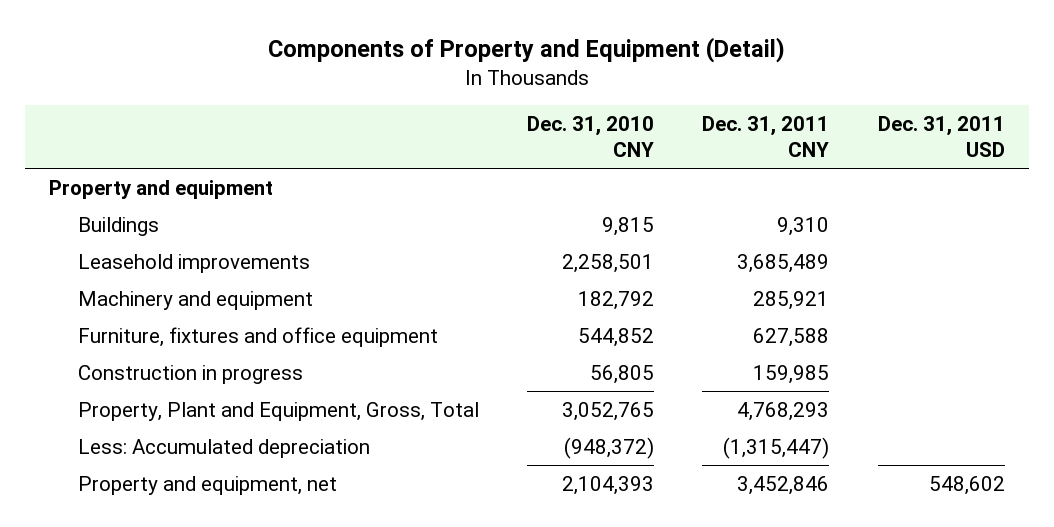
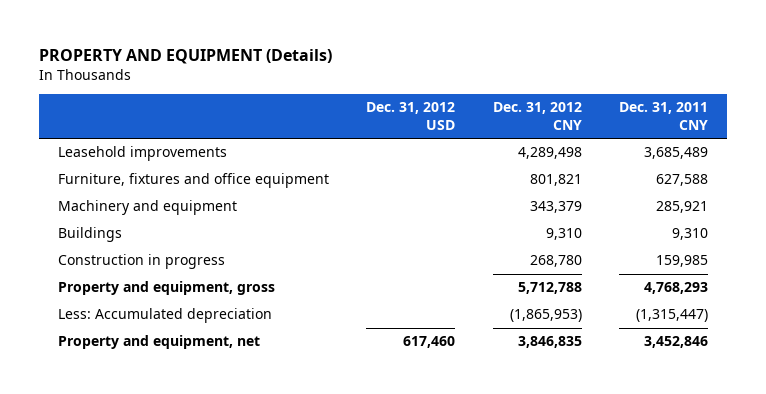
[267,37,785,64] Components of Property and Equipment (Detail) -> [39,49,333,65] PROPERTY AND EQUIPMENT (Details)
[527,116,655,157] Dec. 31, 2010 CNY -> none
[877,116,1005,157] Dec. 31, 2011 USD -> none
none -> [366,102,456,130] Dec. 31, 2012 USD
none -> [492,102,582,130] Dec. 31, 2012 CNY
[49,179,274,199] Property and equipment -> none
[78,290,314,310] Machinery and equipment -> [58,200,238,216] Machinery and equipment
[78,216,160,236] Buildings -> [58,227,123,243] Buildings
[78,401,480,421] Property, Plant and Equipment, Gross, Total -> [58,281,276,296] Property and equipment, gross

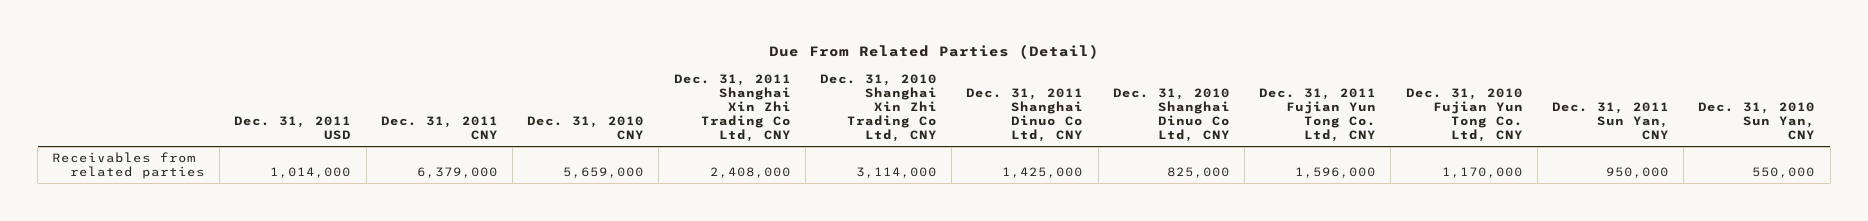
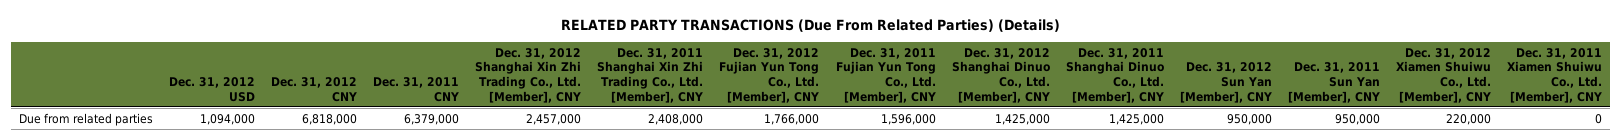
[768,43,1099,59] Due From Related Parties (Detail) -> [561,18,1061,32] RELATED PARTY TRANSACTIONS (Due From Related Parties) (Details)
[234,116,352,141] Dec. 31, 2011 USD -> none
[527,116,645,141] Dec. 31, 2010 CNY -> none
[673,73,791,143] Dec. 31, 2011 Shanghai Xin Zhi Trading Co Ltd, CNY -> none
[819,73,937,143] Dec. 31, 2010 Shanghai Xin Zhi Trading Co Ltd, CNY -> none
[966,87,1084,143] Dec. 31, 2011 Shanghai Dinuo Co Ltd, CNY -> none
[1112,87,1230,143] Dec. 31, 2010 Shanghai Dinuo Co Ltd, CNY -> none
[1259,87,1377,143] Dec. 31, 2011 Fujian Yun Tong Co. Ltd, CNY -> none
[1405,87,1523,143] Dec. 31, 2010 Fujian Yun Tong Co. Ltd, CNY -> none
[1552,102,1670,141] Dec. 31, 2011 Sun Yan, CNY -> none
[1698,102,1816,141] Dec. 31, 2010 Sun Yan, CNY -> none
none -> [168,76,255,102] Dec. 31, 2012 USD
none -> [270,76,357,102] Dec. 31, 2012 CNY
none -> [475,47,582,103] Dec. 31, 2012 Shanghai Xin Zhi Trading Co., Ltd. [Member], CNY
none -> [597,47,704,103] Dec. 31, 2011 Shanghai Xin Zhi Trading Co., Ltd. [Member], CNY
none -> [719,47,820,103] Dec. 31, 2012 Fujian Yun Tong Co., Ltd. [Member], CNY
none -> [835,47,936,103] Dec. 31, 2011 Fujian Yun Tong Co., Ltd. [Member], CNY
none -> [951,47,1050,103] Dec. 31, 2012 Shanghai Dinuo Co., Ltd. [Member], CNY
none -> [1065,47,1164,103] Dec. 31, 2011 Shanghai Dinuo Co., Ltd. [Member], CNY
none -> [1179,62,1272,103] Dec. 31, 2012 Sun Yan [Member], CNY
none -> [1288,62,1381,103] Dec. 31, 2011 Sun Yan [Member], CNY
none -> [1396,47,1492,103] Dec. 31, 2012 Xiamen Shuiwu Co., Ltd. [Member], CNY
none -> [1507,47,1603,103] Dec. 31, 2011 Xiamen Shuiwu Co., Ltd. [Member], CNY
[52,152,205,180] Receivables from related parties -> [18,112,153,126] Due from related parties

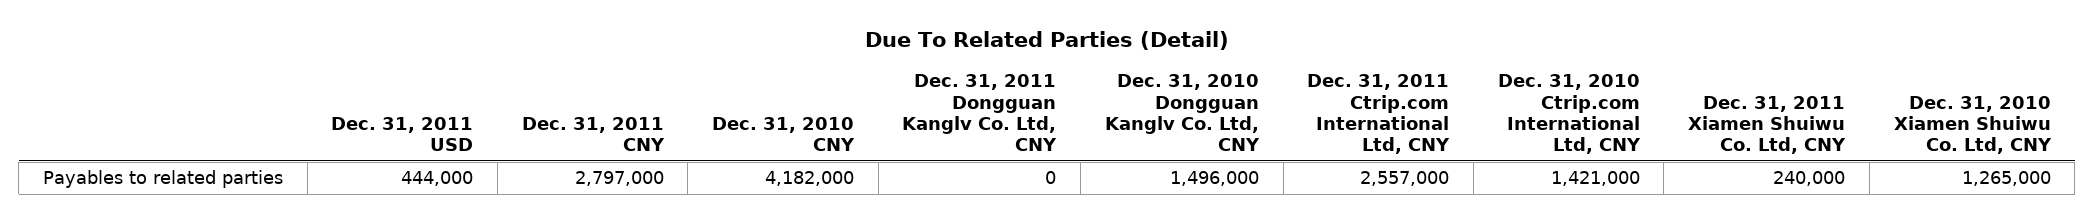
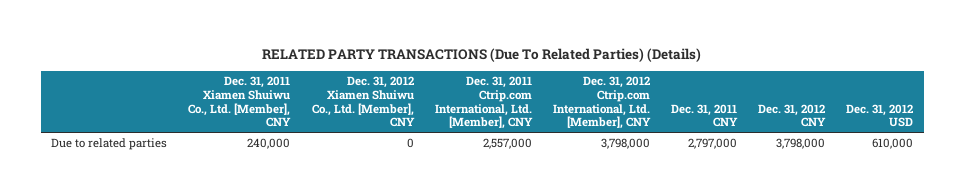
[864,30,1229,50] Due To Related Parties (Detail) -> [262,47,702,62] RELATED PARTY TRANSACTIONS (Due To Related Parties) (Details)
[331,117,474,152] Dec. 31, 2011 USD -> none
[712,117,856,152] Dec. 31, 2010 CNY -> none
[902,74,1058,152] Dec. 31, 2011 Dongguan Kanglv Co. Ltd, CNY -> none
[1104,74,1260,152] Dec. 31, 2010 Dongguan Kanglv Co. Ltd, CNY -> none
[1307,74,1451,155] Dec. 31, 2011 Ctrip.com International Ltd, CNY -> none
[1497,74,1641,155] Dec. 31, 2010 Ctrip.com International Ltd, CNY -> none
[1688,95,1847,155] Dec. 31, 2011 Xiamen Shuiwu Co. Ltd, CNY -> none
[1893,95,2052,155] Dec. 31, 2010 Xiamen Shuiwu Co. Ltd, CNY -> none
none -> [188,75,292,128] Dec. 31, 2011 Xiamen Shuiwu Co., Ltd. [Member], CNY
none -> [311,75,415,128] Dec. 31, 2012 Xiamen Shuiwu Co., Ltd. [Member], CNY
none -> [434,75,533,130] Dec. 31, 2011 Ctrip.com International, Ltd. [Member], CNY
none -> [552,75,651,130] Dec. 31, 2012 Ctrip.com International, Ltd. [Member], CNY
none -> [758,103,827,128] Dec. 31, 2012 CNY
none -> [846,103,914,128] Dec. 31, 2012 USD
[42,170,283,189] Payables to related parties -> [51,138,168,151] Due to related parties

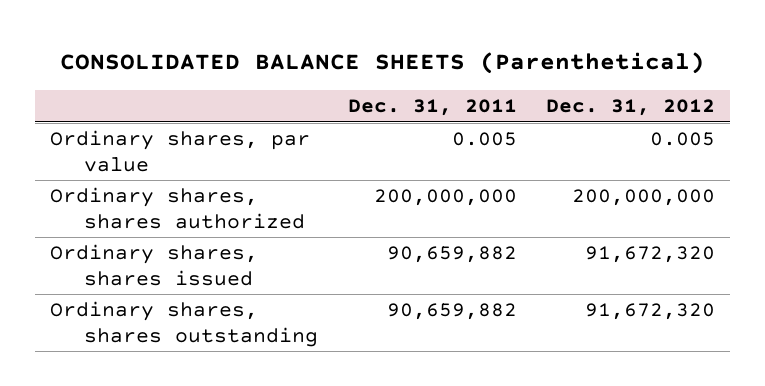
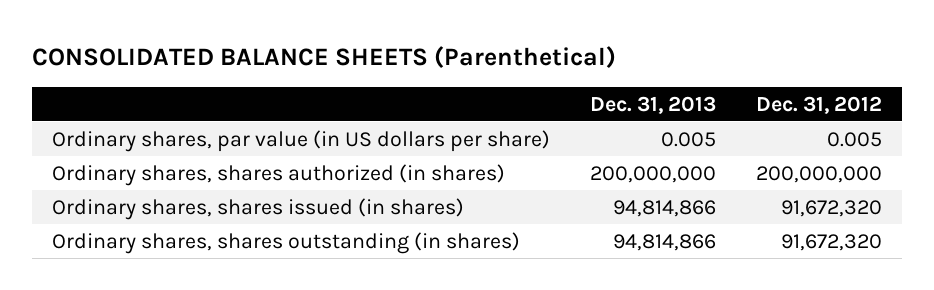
[347,99,517,117] Dec. 31, 2011 -> none
none -> [589,95,716,114] Dec. 31, 2013
[50,130,311,172] Ordinary shares, par value -> [51,129,550,152] Ordinary shares, par value (in US dollars per share)
[50,187,306,229] Ordinary shares, shares authorized -> [51,163,505,186] Ordinary shares, shares authorized (in shares)
[50,244,259,286] Ordinary shares, shares issued -> [51,197,464,220] Ordinary shares, shares issued (in shares)
[50,301,319,347] Ordinary shares, shares outstanding -> [51,231,520,254] Ordinary shares, shares outstanding (in shares)

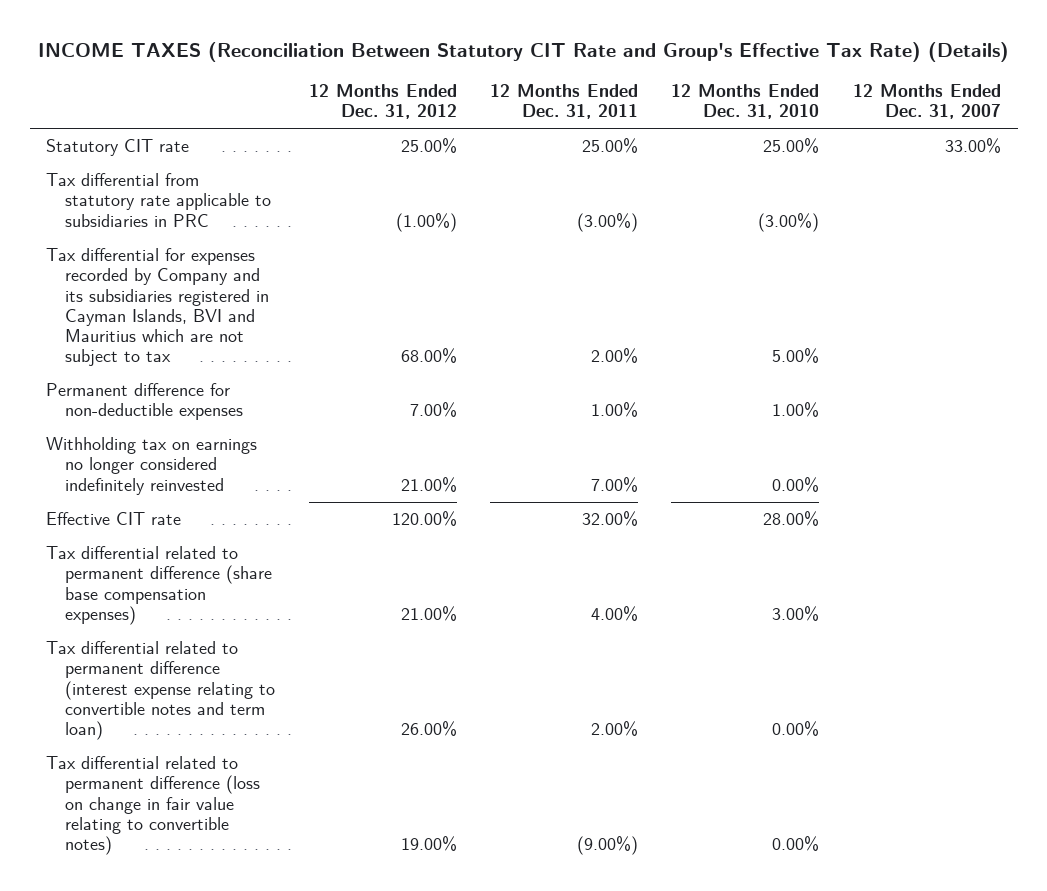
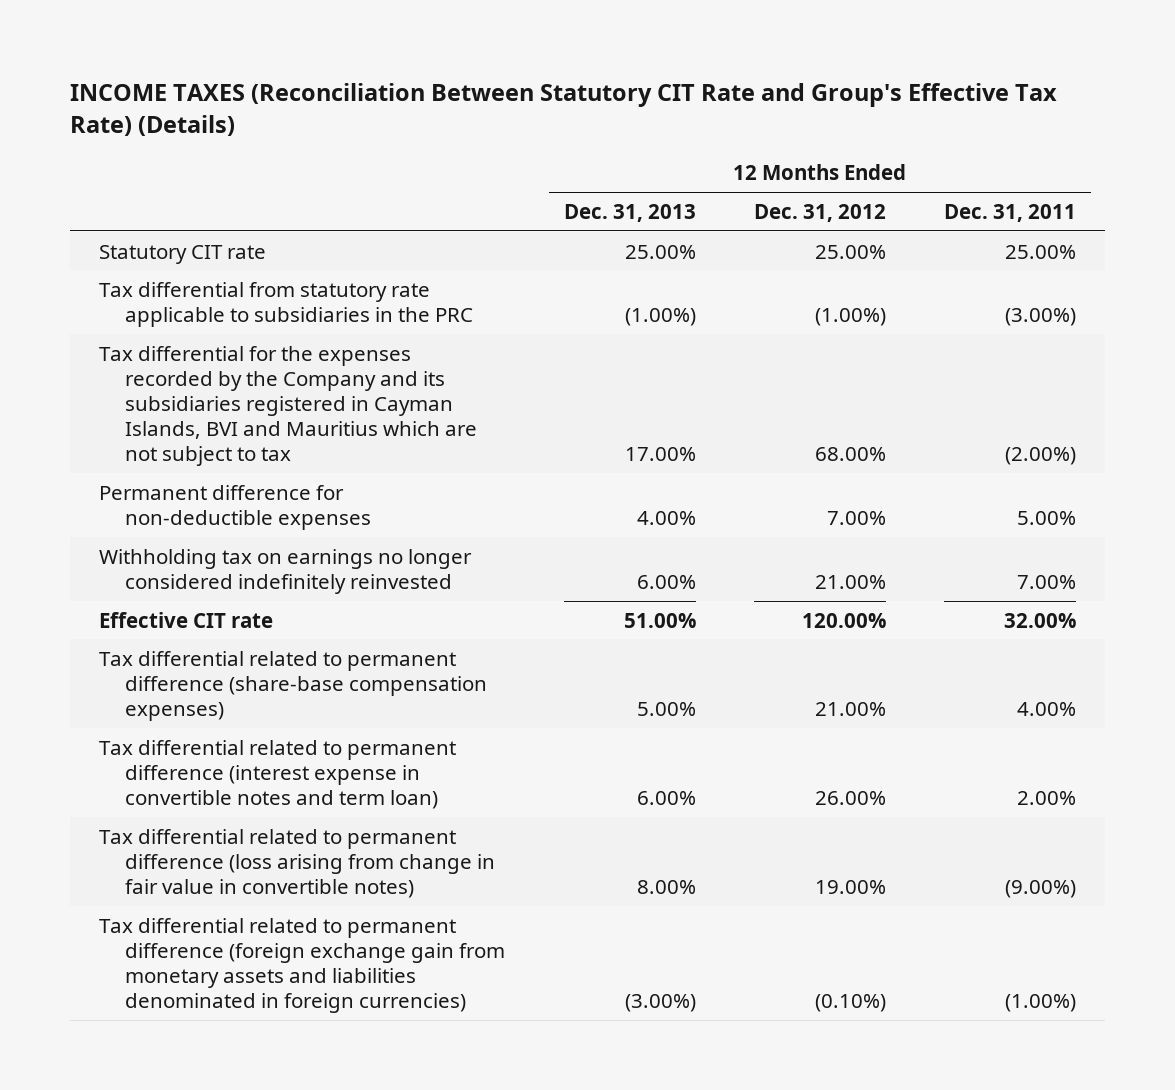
[671,84,820,120] 12 Months Ended Dec. 31, 2010 -> none
[852,84,1001,120] 12 Months Ended Dec. 31, 2007 -> none
none -> [563,203,696,222] Dec. 31, 2013
[46,173,272,227] Tax differential from statutory rate applicable to subsidiaries in PRC -> [98,281,474,327] Tax differential from statutory rate applicable to subsidiaries in the PRC
[46,248,270,367] Tax differential for expenses recorded by Company and its subsidiaries registered in Cayman Islands, BVI and Mauritius which are not subject to tax -> [98,345,478,466] Tax differential for the expenses recorded by the Company and its subsidiaries registered in Cayman Islands, BVI and Mauritius which are not subject to tax
[591,348,639,364] 2.00% -> [1005,446,1077,465] (2.00%)
[591,402,639,418] 1.00% -> [1017,510,1077,525] 5.00%
[46,546,273,625] Tax differential related to permanent difference (share base compensation expenses) -> [98,650,488,721] Tax differential related to permanent difference (share-base compensation expenses)
[46,641,276,741] Tax differential related to permanent difference (interest expense relating to convertible notes and term loan) -> [98,739,456,809] Tax differential related to permanent difference (interest expense in convertible notes and term loan)
[46,756,261,856] Tax differential related to permanent difference (loss on change in fair value relating to convertible notes) -> [98,828,496,898] Tax differential related to permanent difference (loss arising from change in fair value in convertible notes)
none -> [98,917,506,1013] Tax differential related to permanent difference (foreign exchange gain from monetary assets and liabilities denominated in foreign currencies)

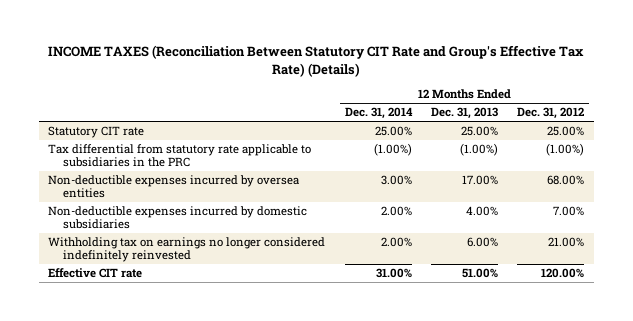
[944,203,1077,222] Dec. 31, 2011 -> none
none -> [344,107,413,120] Dec. 31, 2014
[98,345,478,466] Tax differential for the expenses recorded by the Company and its subsidiaries registered in Cayman Islands, BVI and Mauritius which are not subject to tax -> [48,175,300,199] Non-deductible expenses incurred by oversea entities
[98,484,372,530] Permanent difference for non-deductible expenses -> [48,206,308,230] Non-deductible expenses incurred by domestic subsidiaries
[98,650,488,721] Tax differential related to permanent difference (share-base compensation expenses) -> none
[98,739,456,809] Tax differential related to permanent difference (interest expense in convertible notes and term loan) -> none
[98,828,496,898] Tax differential related to permanent difference (loss arising from change in fair value in convertible notes) -> none
[98,917,506,1013] Tax differential related to permanent difference (foreign exchange gain from monetary assets and liabilities denominated in foreign currencies) -> none

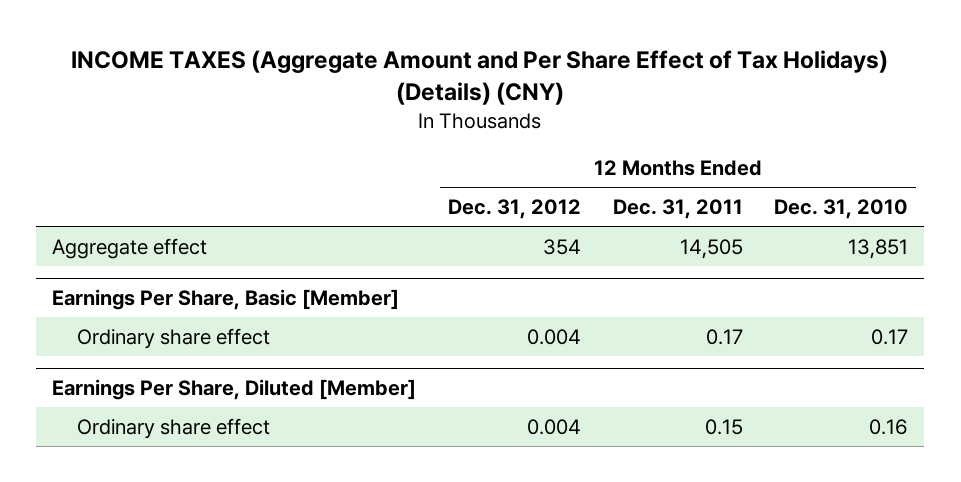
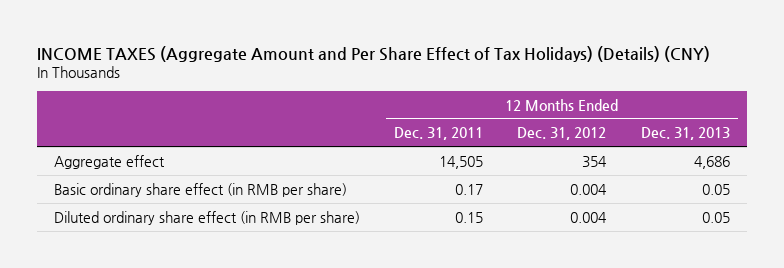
[774,199,909,220] Dec. 31, 2010 -> none
none -> [640,127,730,141] Dec. 31, 2013
[52,289,400,311] Earnings Per Share, Basic [Member] -> none
[52,379,417,401] Earnings Per Share, Diluted [Member] -> none
[77,327,271,349] Ordinary share effect -> [54,182,348,197] Basic ordinary share effect (in RMB per share)
[77,417,271,439] Ordinary share effect -> [54,210,361,225] Diluted ordinary share effect (in RMB per share)

